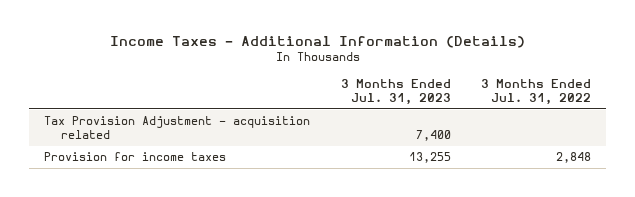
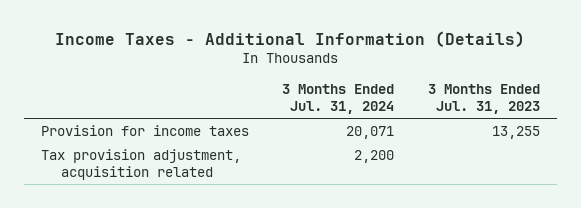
[481,79,592,105] 3 Months Ended Jul. 31, 2022 -> none
none -> [282,83,395,115] 3 Months Ended Jul. 31, 2024
[44,116,311,140] Tax Provision Adjustment - acquisition related -> none
none -> [40,149,241,181] Tax provision adjustment, acquisition related

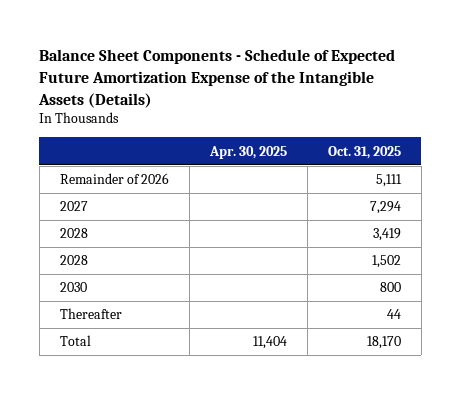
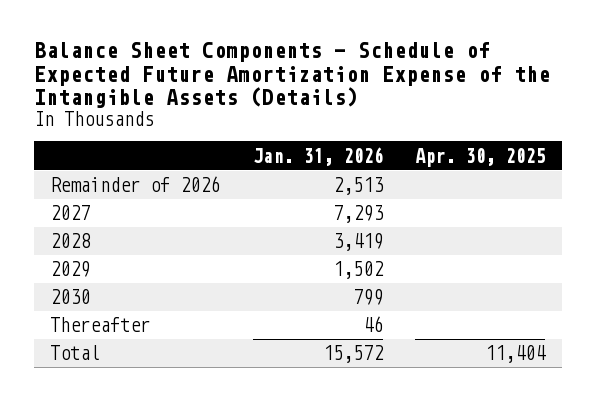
[327,145,401,159] Oct. 31, 2025 -> none
none -> [252,146,383,166] Jan. 31, 2026
[59,255,88,266] 2028 -> [50,261,91,278] 2029

